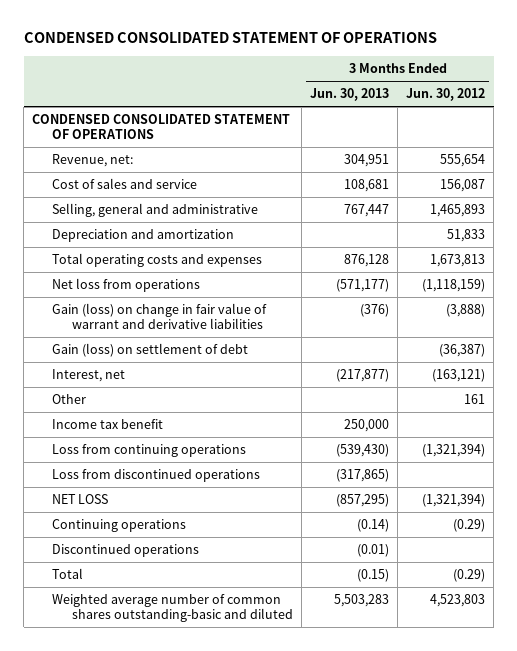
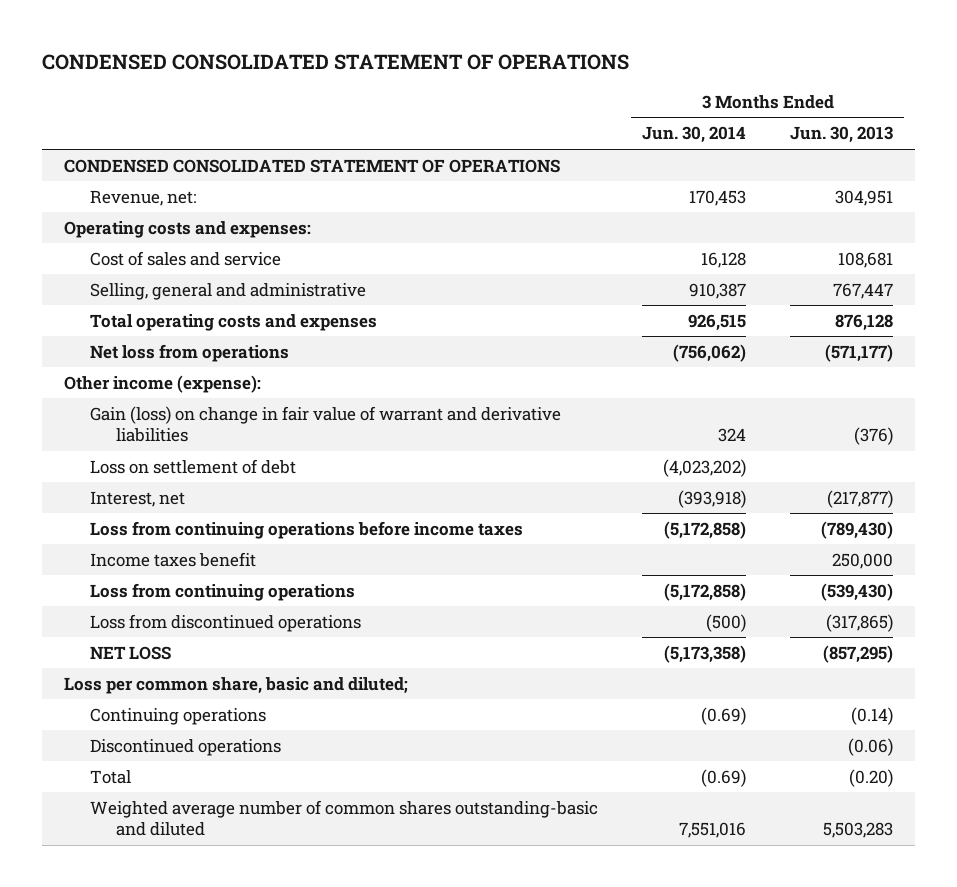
[406,88,486,102] Jun. 30, 2012 -> none
none -> [642,126,747,144] Jun. 30, 2014
none -> [64,220,312,238] Operating costs and expenses:
[52,229,235,243] Depreciation and amortization -> none
none -> [64,374,262,393] Other income (expense):
[52,343,249,358] Gain (loss) on settlement of debt -> [90,458,297,474] Loss on settlement of debt
[52,394,87,405] Other -> none
none -> [90,520,524,539] Loss from continuing operations before income taxes
[52,419,164,430] Income tax benefit -> [90,551,257,567] Income taxes benefit
none -> [64,676,409,694] Loss per common share, basic and diluted;
[356,544,389,558] (0.01) -> [848,737,894,756] (0.06)
[356,569,389,583] (0.15) -> [849,768,894,787] (0.20)

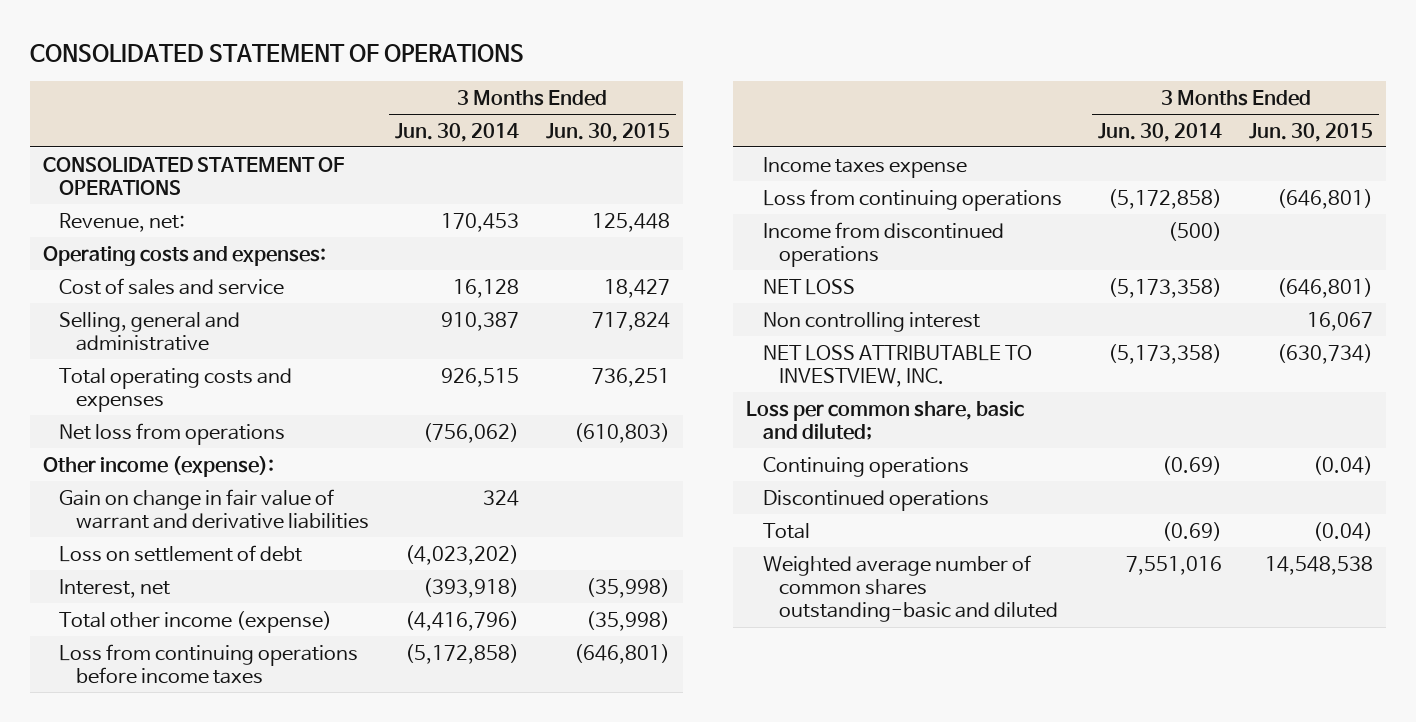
[42,53,630,70] CONDENSED CONSOLIDATED STATEMENT OF OPERATIONS -> [29,44,524,63] CONSOLIDATED STATEMENT OF OPERATIONS
[790,126,894,144] Jun. 30, 2013 -> none
none -> [545,122,670,142] Jun. 30, 2015
[64,158,561,173] CONDENSED CONSOLIDATED STATEMENT OF OPERATIONS -> [43,156,345,196] CONSOLIDATED STATEMENT OF OPERATIONS
[90,405,562,443] Gain (loss) on change in fair value of warrant and derivative liabilities -> [59,488,369,530] Gain on change in fair value of warrant and derivative liabilities
none -> [59,610,333,633] Total other income (expense)
[90,551,257,567] Income taxes benefit -> [762,156,967,178] Income taxes expense
[90,613,362,632] Loss from discontinued operations -> [762,221,1004,268] Income from discontinued operations
none -> [762,311,980,332] Non controlling interest
none -> [762,344,1032,388] NET LOSS ATTRIBUTABLE TO INVESTVIEW, INC.

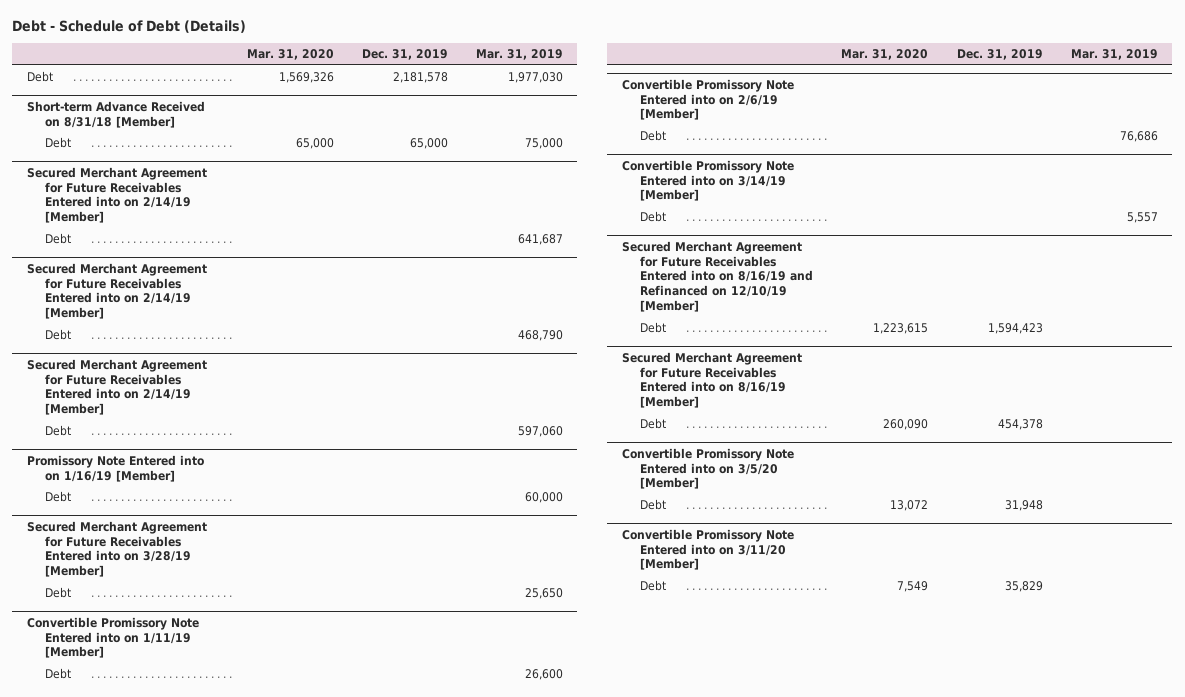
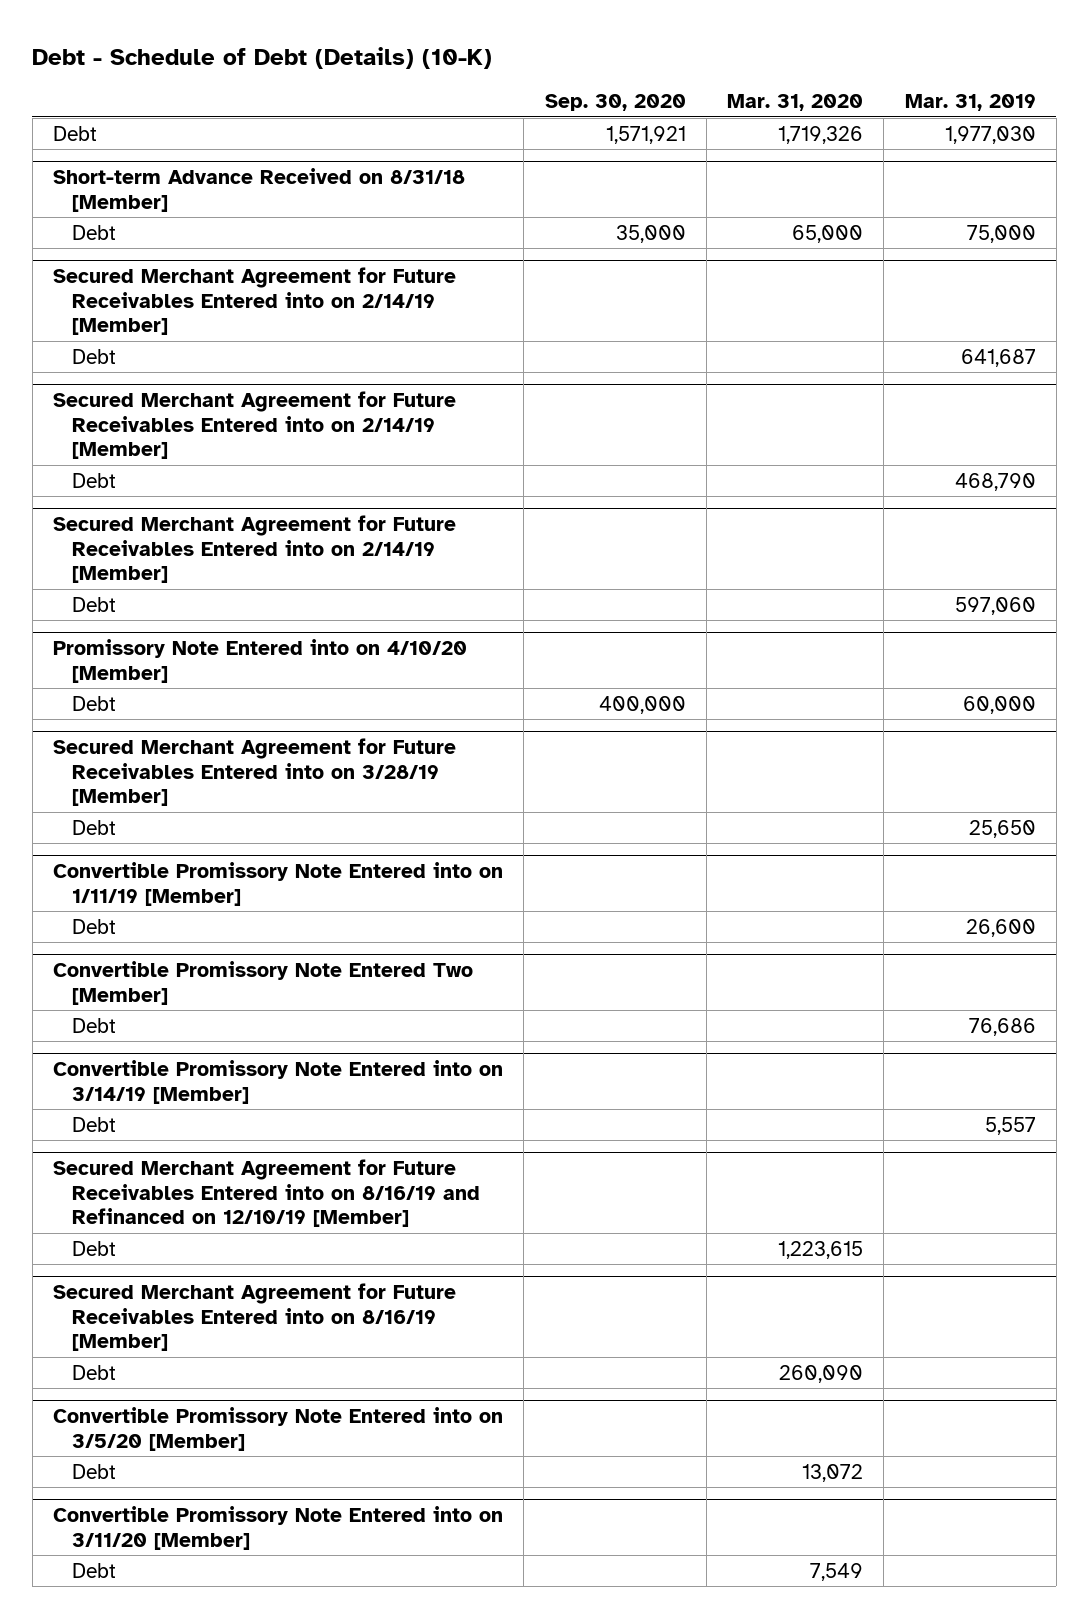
[12,19,247,33] Debt - Schedule of Debt (Details) -> [32,46,493,69] Debt - Schedule of Debt (Details) (10-K)
[361,49,448,61] Dec. 31, 2019 -> none
none -> [544,94,686,112] Sep. 30, 2020
[278,72,334,84] 1,569,326 -> [778,125,864,144] 1,719,326
[26,454,204,482] Promissory Note Entered into on 1/16/19 [Member] -> [53,639,468,683] Promissory Note Entered into on 4/10/20 [Member]
[621,78,794,121] Convertible Promissory Note Entered into on 2/6/19 [Member] -> [53,961,474,1005] Convertible Promissory Note Entered Two [Member]

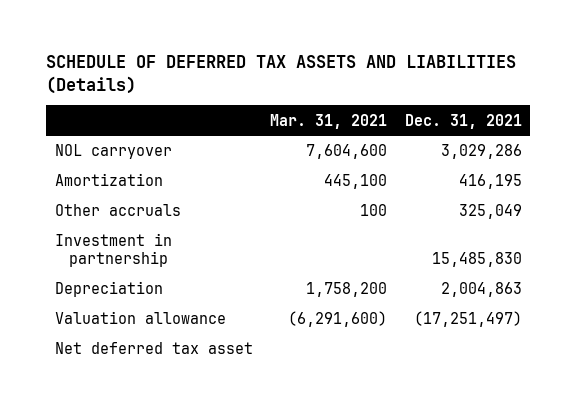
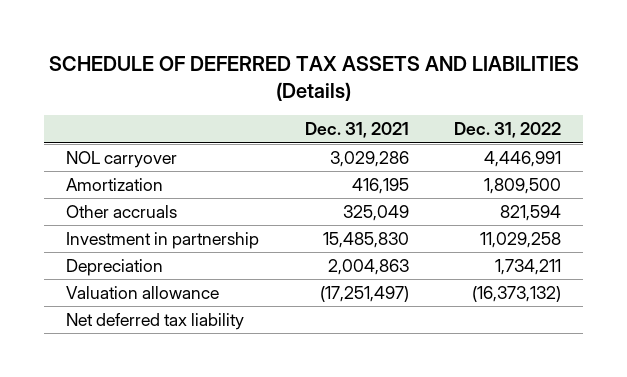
[270,113,388,129] Mar. 31, 2021 -> none
none -> [453,122,561,139] Dec. 31, 2022
[54,342,253,355] Net deferred tax asset -> [66,313,245,331] Net deferred tax liability

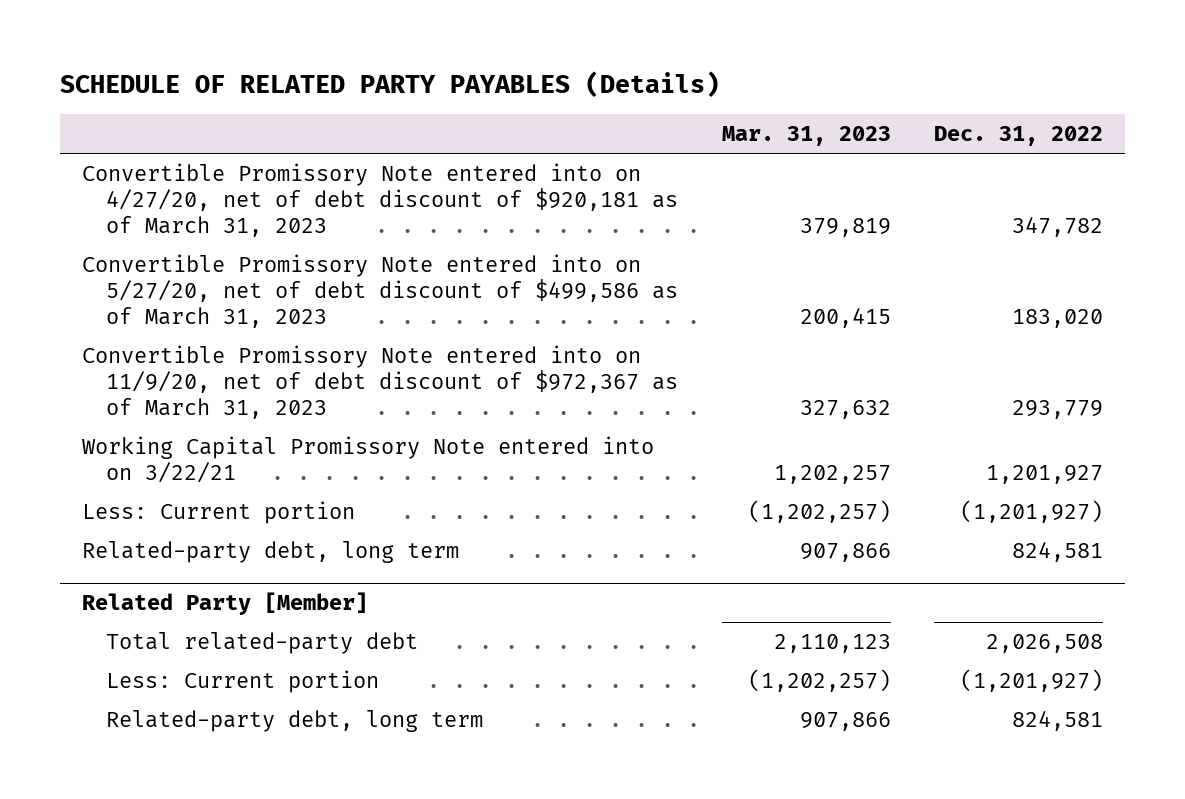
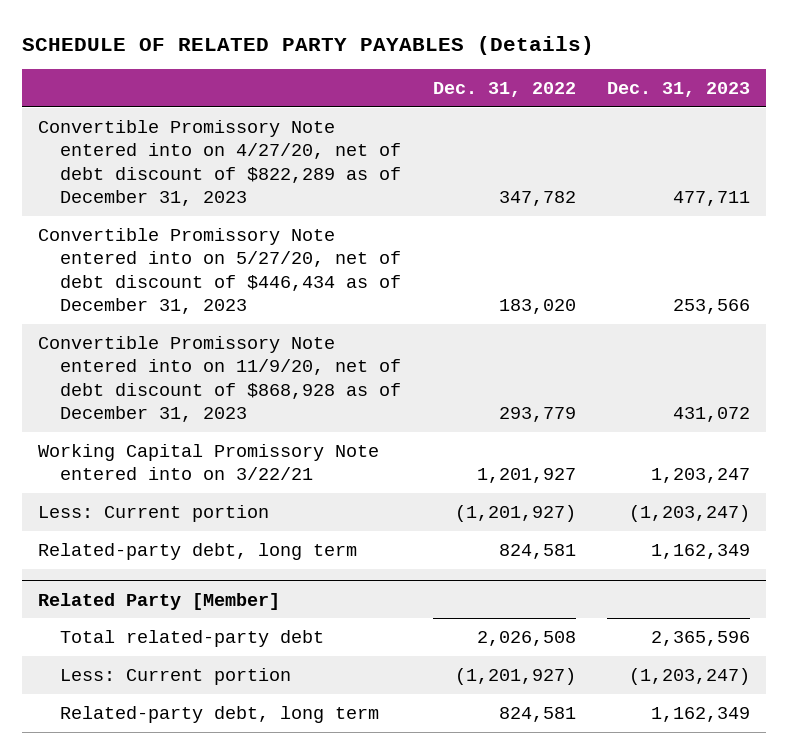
[721,126,891,147] Mar. 31, 2023 -> none
none -> [607,81,751,97] Dec. 31, 2023
[81,163,679,238] Convertible Promissory Note entered into on 4/27/20, net of debt discount of $920,181 as of March 31, 2023 -> [37,119,401,207] Convertible Promissory Note entered into on 4/27/20, net of debt discount of $822,289 as of December 31, 2023
[81,254,679,329] Convertible Promissory Note entered into on 5/27/20, net of debt discount of $499,586 as of March 31, 2023 -> [37,227,401,315] Convertible Promissory Note entered into on 5/27/20, net of debt discount of $446,434 as of December 31, 2023
[81,345,679,420] Convertible Promissory Note entered into on 11/9/20, net of debt discount of $972,367 as of March 31, 2023 -> [37,335,401,423] Convertible Promissory Note entered into on 11/9/20, net of debt discount of $868,928 as of December 31, 2023

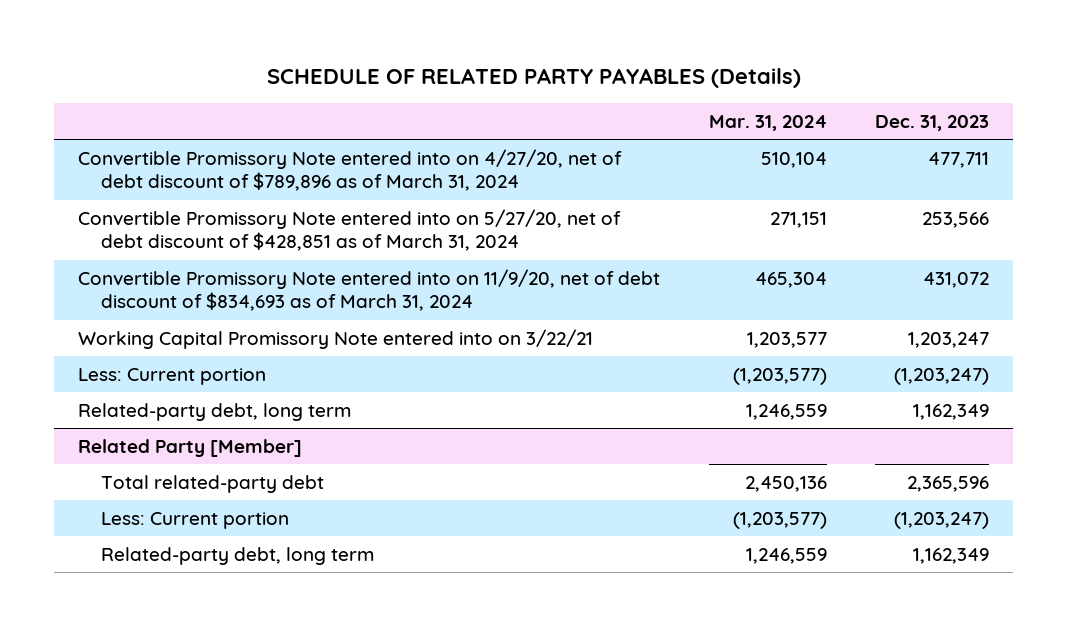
[432,81,576,97] Dec. 31, 2022 -> none
none -> [708,114,827,131] Mar. 31, 2024
[37,119,401,207] Convertible Promissory Note entered into on 4/27/20, net of debt discount of $822,289 as of December 31, 2023 -> [78,148,623,192] Convertible Promissory Note entered into on 4/27/20, net of debt discount of $789,896 as of March 31, 2024
[37,227,401,315] Convertible Promissory Note entered into on 5/27/20, net of debt discount of $446,434 as of December 31, 2023 -> [78,208,622,252] Convertible Promissory Note entered into on 5/27/20, net of debt discount of $428,851 as of March 31, 2024
[37,335,401,423] Convertible Promissory Note entered into on 11/9/20, net of debt discount of $868,928 as of December 31, 2023 -> [78,268,661,312] Convertible Promissory Note entered into on 11/9/20, net of debt discount of $834,693 as of March 31, 2024

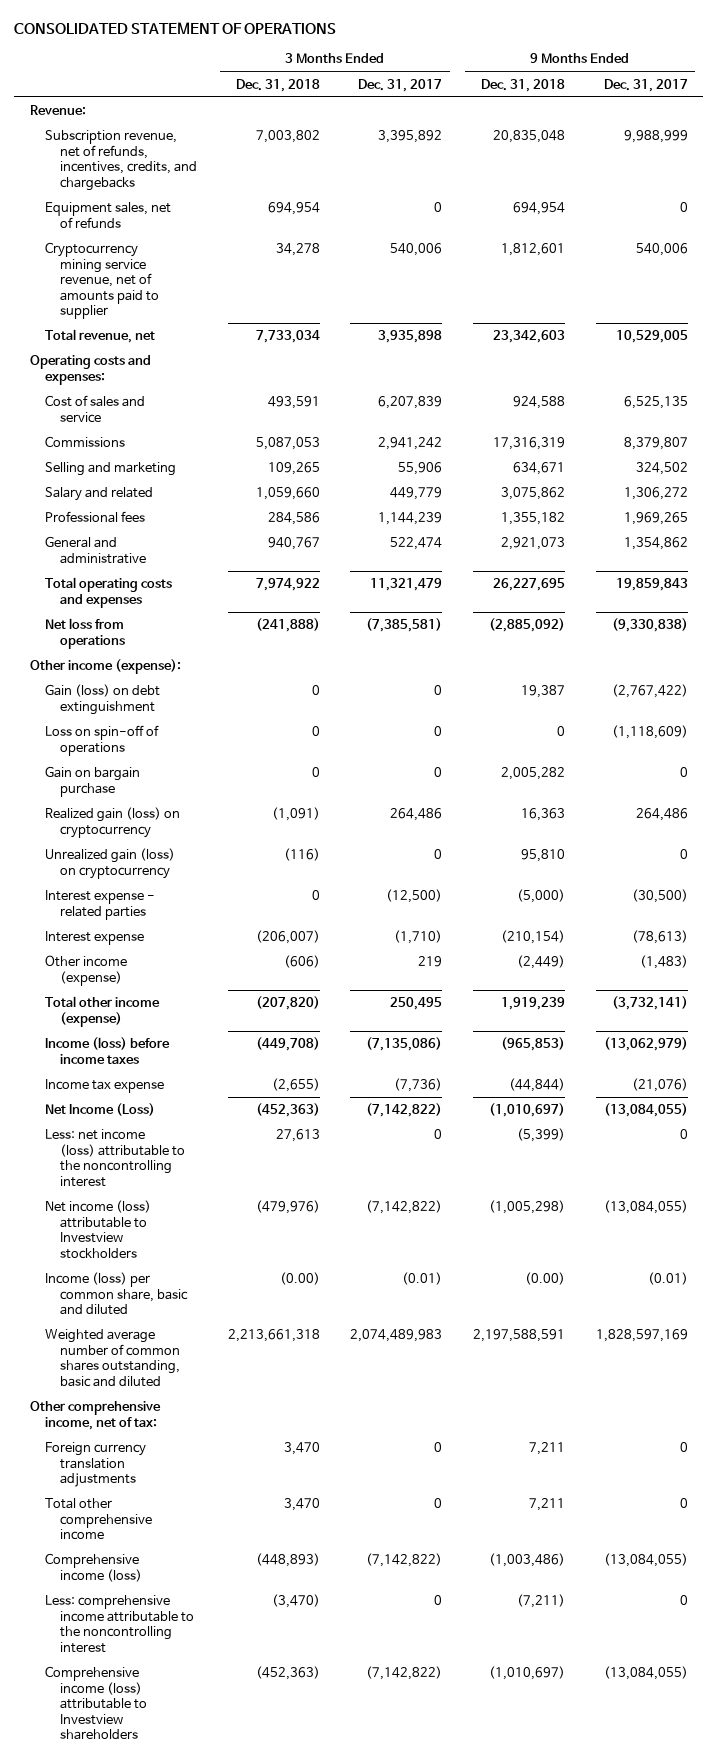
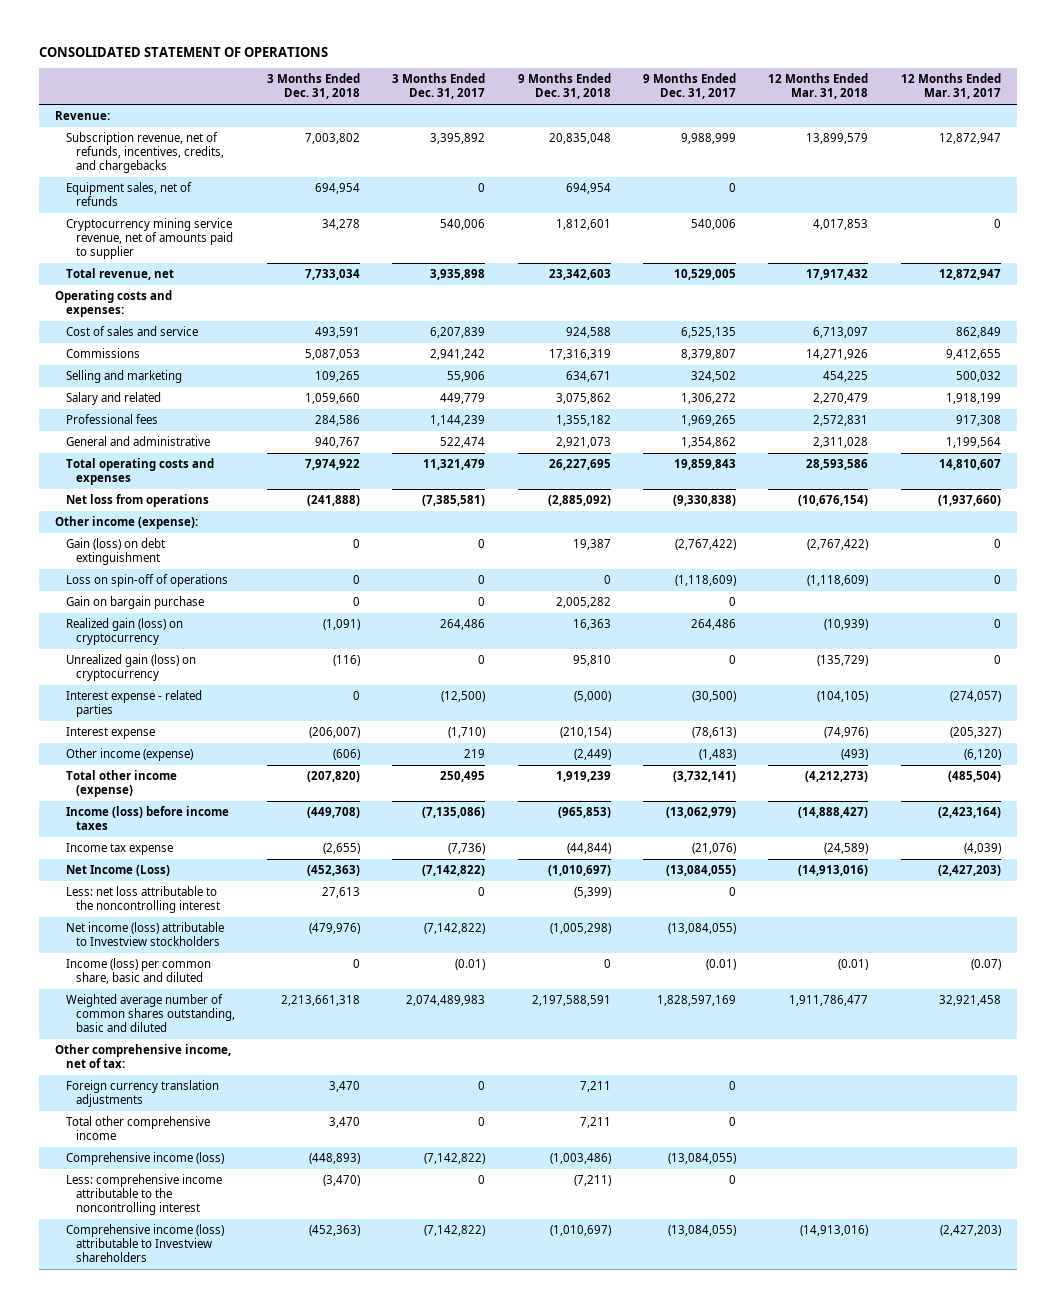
none -> [768,73,869,100] 12 Months Ended Mar. 31, 2018
none -> [900,73,1001,100] 12 Months Ended Mar. 31, 2017
[44,1129,186,1187] Less: net income (loss) attributable to the noncontrolling interest -> [65,886,220,914] Less: net loss attributable to the noncontrolling interest
[279,1272,320,1286] (0.00) -> [353,959,361,969] 0
[524,1272,565,1286] (0.00) -> [603,959,611,969] 0

